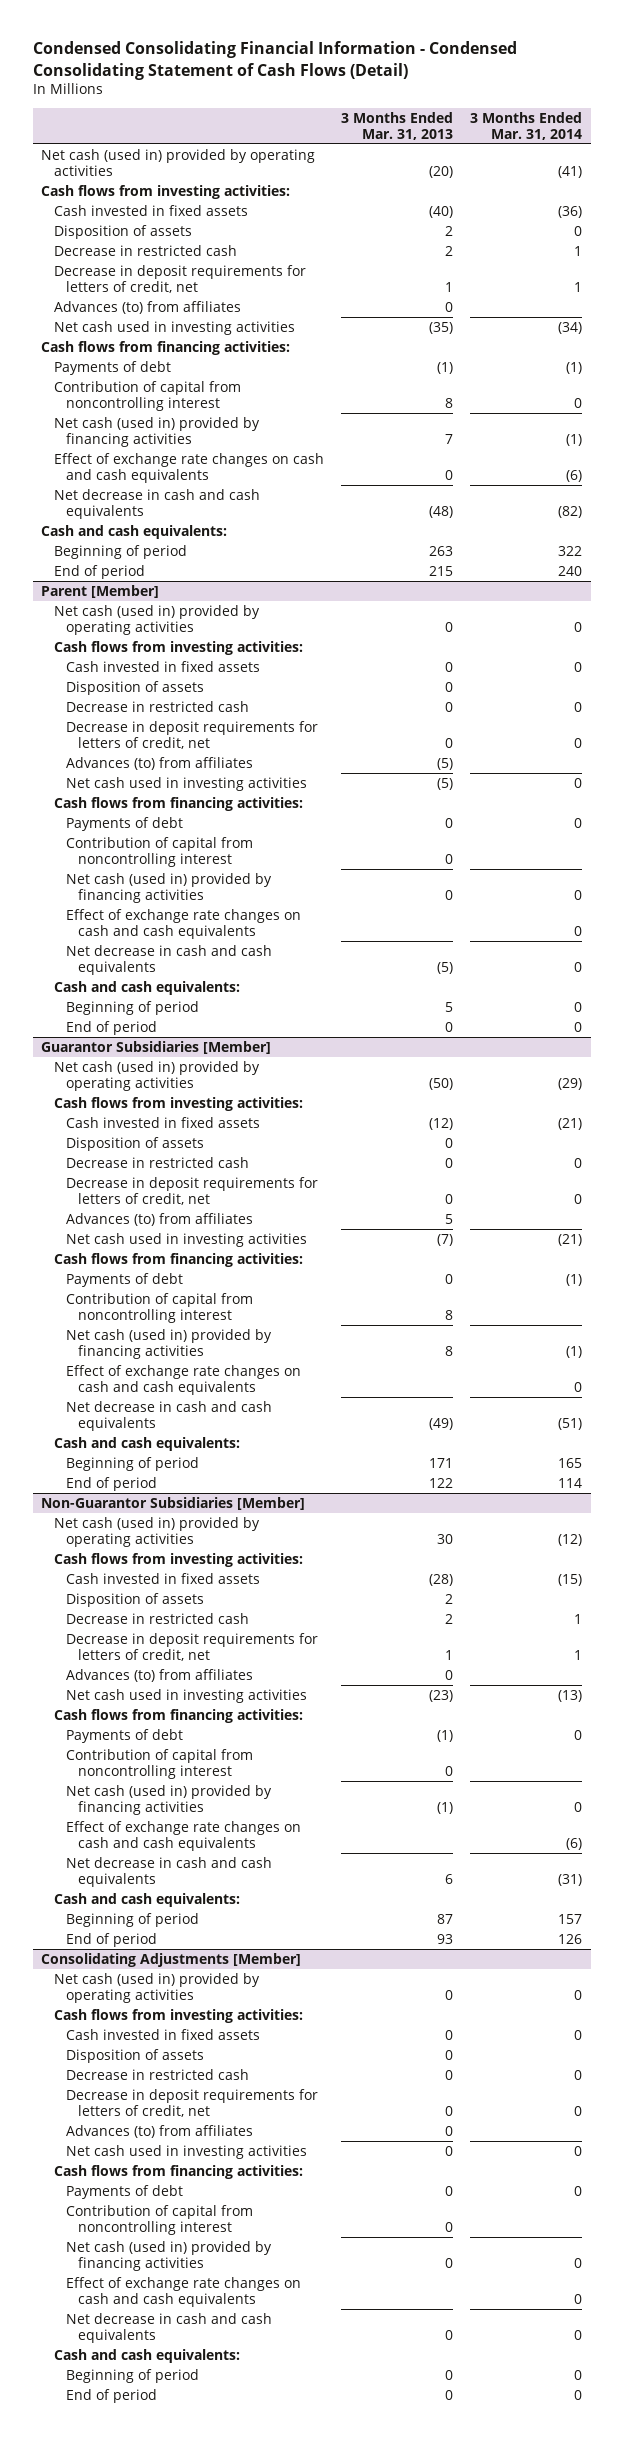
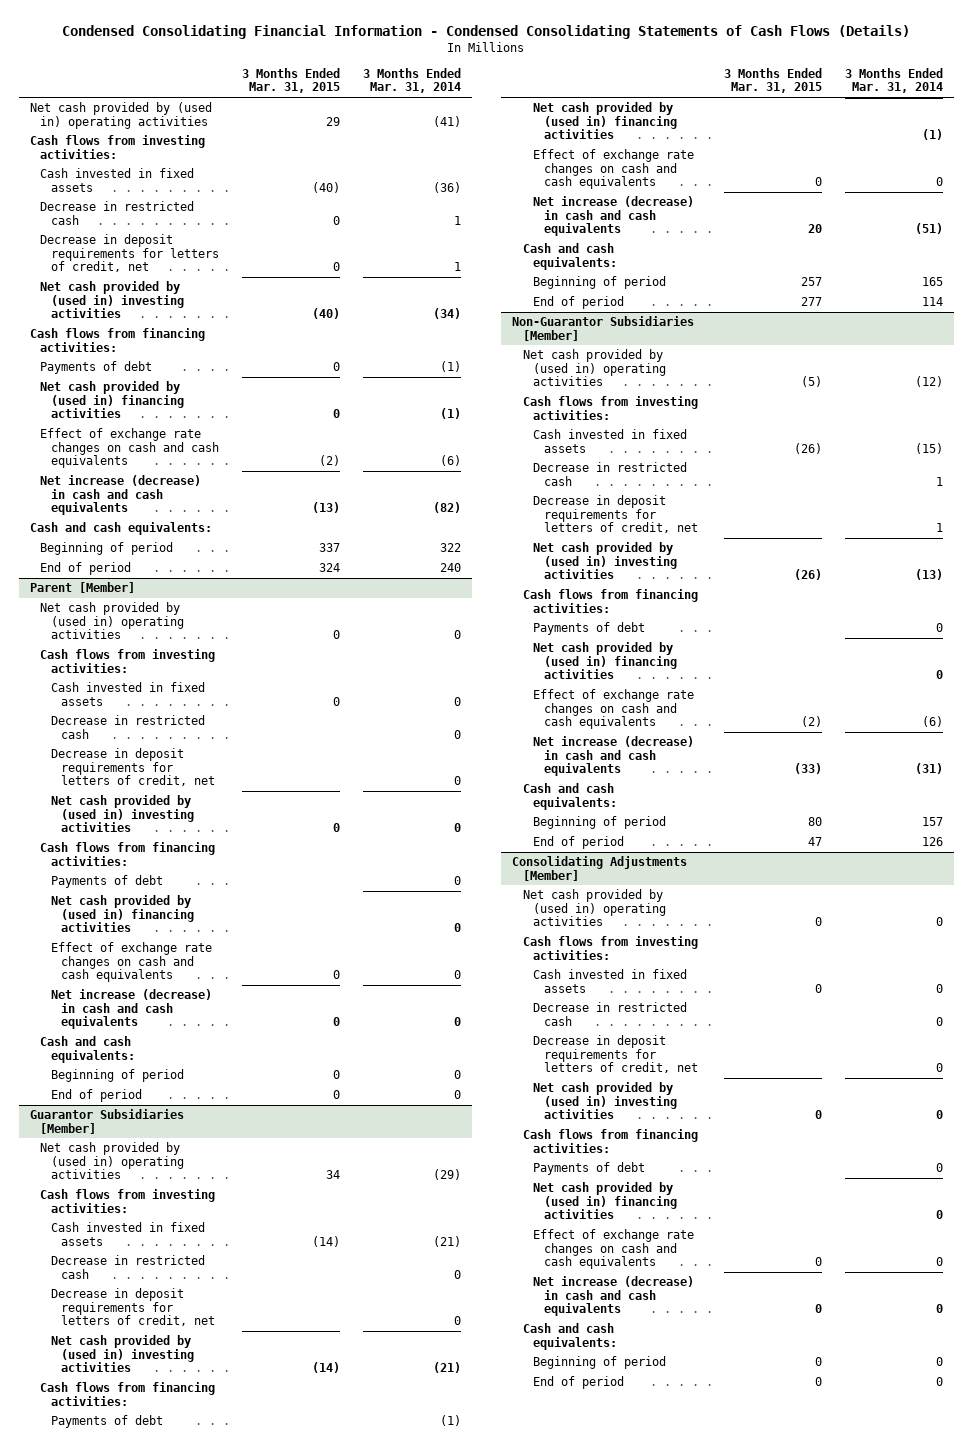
[32,41,517,80] Condensed Consolidating Financial Information - Condensed Consolidating Statement of Cash Flows (Detail) -> [62,25,911,40] Condensed Consolidating Financial Information - Condensed Consolidating Statements of Cash Flows (Details)
[340,111,453,140] 3 Months Ended Mar. 31, 2013 -> none
none -> [241,67,340,94] 3 Months Ended Mar. 31, 2015
[41,148,316,176] Net cash (used in) provided by operating activities -> [29,102,212,129] Net cash provided by (used in) operating activities
[53,224,192,239] Disposition of assets -> none
[53,300,241,314] Advances (to) from affiliates -> none
[53,320,295,335] Net cash used in investing activities -> [40,281,184,319] Net cash provided by (used in) investing activities
[53,380,241,411] Contribution of capital from noncontrolling interest -> none
[53,416,260,447] Net cash (used in) provided by financing activities -> [40,381,184,419] Net cash provided by (used in) financing activities
[53,488,260,519] Net decrease in cash and cash equivalents -> [40,475,202,516] Net increase (decrease) in cash and cash equivalents
[53,604,260,635] Net cash (used in) provided by operating activities -> [40,602,184,640] Net cash provided by (used in) operating activities
[65,680,204,695] Disposition of assets -> none
[65,756,253,770] Advances (to) from affiliates -> none
[65,776,307,791] Net cash used in investing activities -> [50,795,195,833] Net cash provided by (used in) investing activities
[65,836,253,867] Contribution of capital from noncontrolling interest -> none
[65,872,272,903] Net cash (used in) provided by financing activities -> [50,895,195,933] Net cash provided by (used in) financing activities
[65,944,272,975] Net decrease in cash and cash equivalents -> [50,989,212,1030] Net increase (decrease) in cash and cash equivalents
[53,1060,260,1091] Net cash (used in) provided by operating activities -> [40,1142,184,1180] Net cash provided by (used in) operating activities
[65,1136,204,1151] Disposition of assets -> none
[65,1212,253,1226] Advances (to) from affiliates -> none
[65,1232,307,1247] Net cash used in investing activities -> [50,1335,195,1373] Net cash provided by (used in) investing activities
[65,1292,253,1323] Contribution of capital from noncontrolling interest -> none
[65,1328,272,1359] Net cash (used in) provided by financing activities -> [533,102,677,140] Net cash provided by (used in) financing activities
[65,1400,272,1431] Net decrease in cash and cash equivalents -> [533,196,695,237] Net increase (decrease) in cash and cash equivalents
[53,1516,260,1547] Net cash (used in) provided by operating activities -> [522,349,667,387] Net cash provided by (used in) operating activities
[65,1592,204,1607] Disposition of assets -> none
[65,1668,253,1682] Advances (to) from affiliates -> none
[65,1688,307,1703] Net cash used in investing activities -> [533,542,677,580] Net cash provided by (used in) investing activities
[65,1748,253,1779] Contribution of capital from noncontrolling interest -> none
[65,1784,272,1815] Net cash (used in) provided by financing activities -> [533,642,677,680] Net cash provided by (used in) financing activities
[65,1856,272,1887] Net decrease in cash and cash equivalents -> [533,736,695,777] Net increase (decrease) in cash and cash equivalents
[53,1972,260,2003] Net cash (used in) provided by operating activities -> [522,889,667,927] Net cash provided by (used in) operating activities
[65,2048,204,2063] Disposition of assets -> none
[65,2124,253,2138] Advances (to) from affiliates -> none
[65,2144,307,2159] Net cash used in investing activities -> [533,1082,677,1120] Net cash provided by (used in) investing activities
[65,2204,253,2235] Contribution of capital from noncontrolling interest -> none
[65,2240,272,2271] Net cash (used in) provided by financing activities -> [533,1182,677,1220] Net cash provided by (used in) financing activities
[65,2312,272,2343] Net decrease in cash and cash equivalents -> [533,1276,695,1317] Net increase (decrease) in cash and cash equivalents

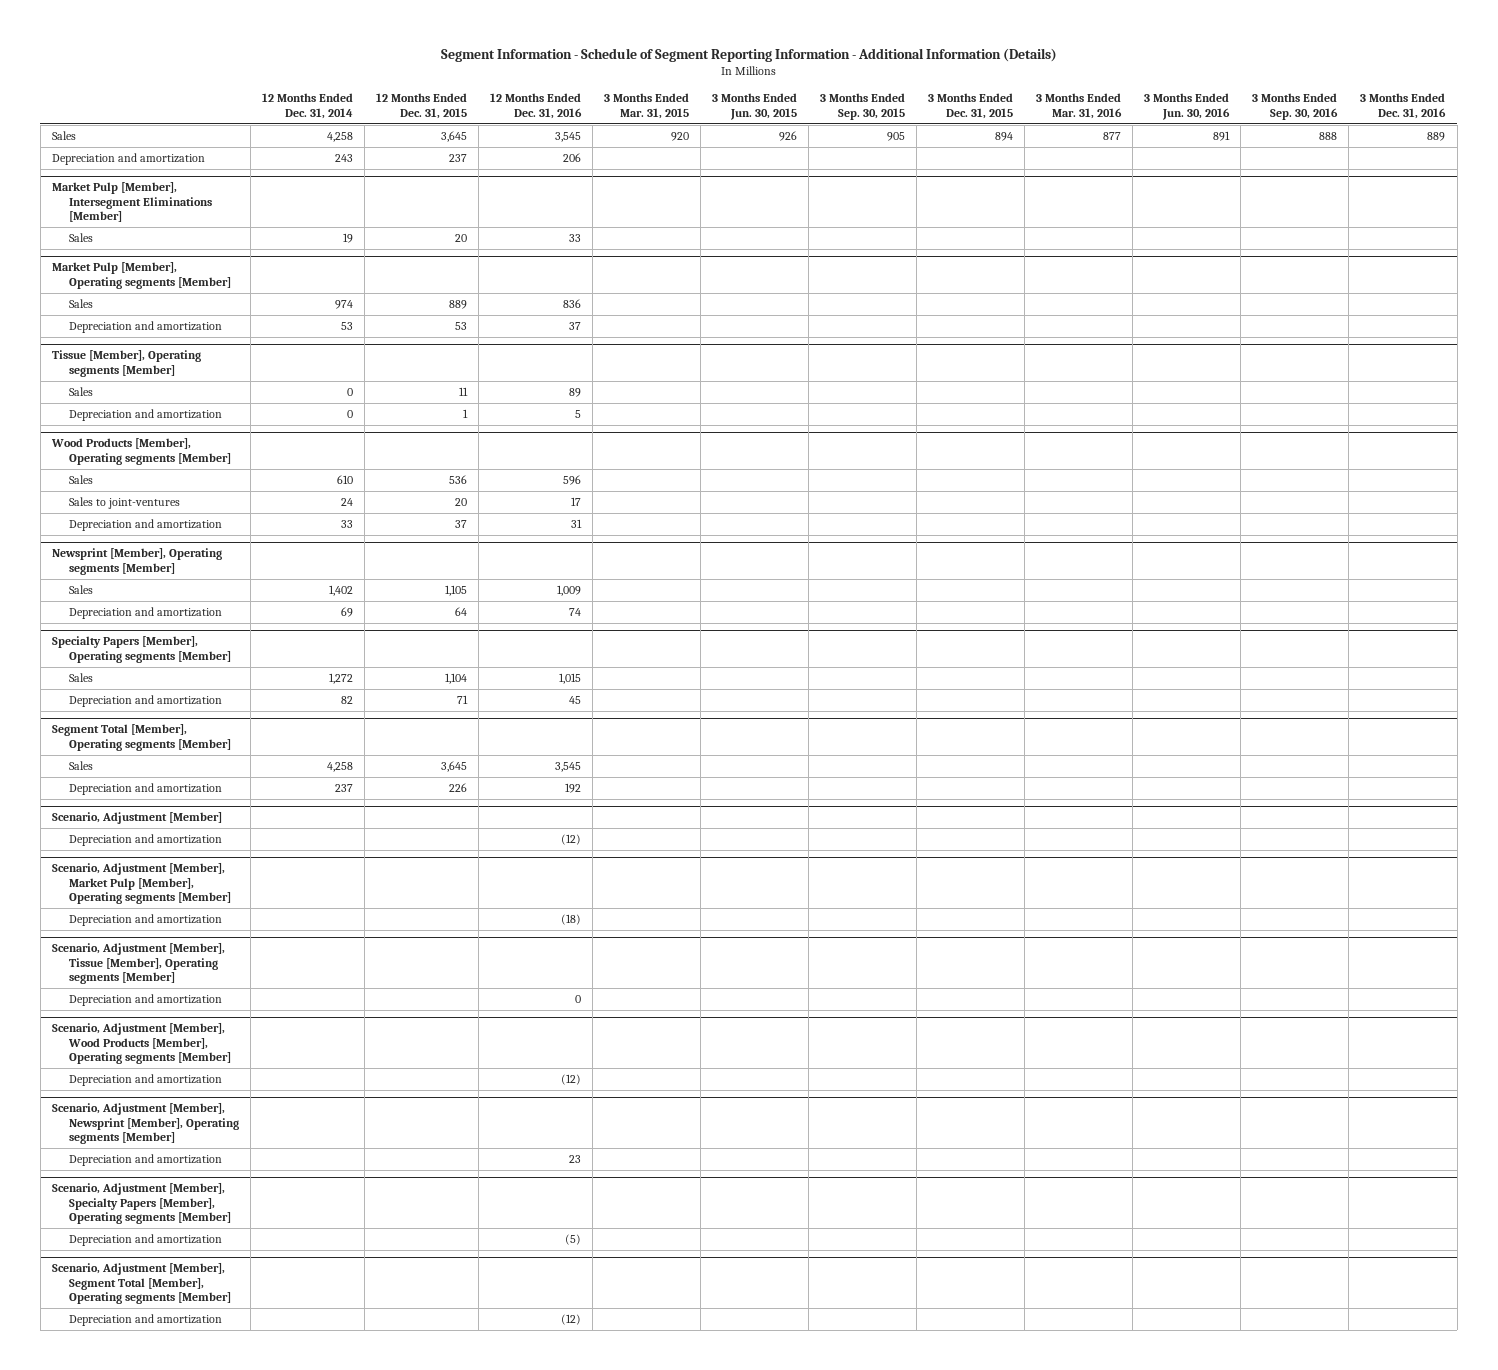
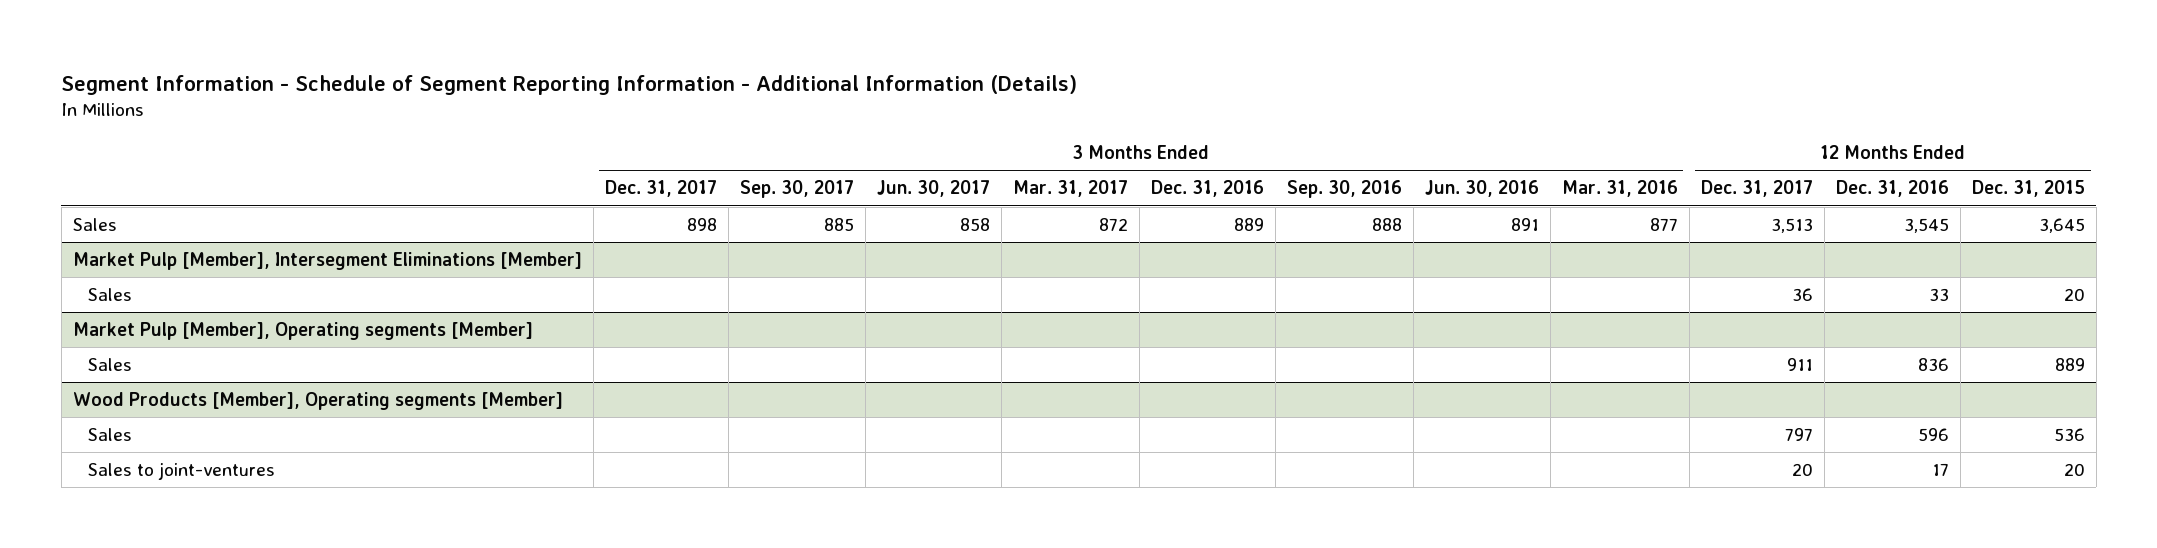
[261,93,353,119] 12 Months Ended Dec. 31, 2014 -> none
[604,93,690,119] 3 Months Ended Mar. 31, 2015 -> none
[712,93,798,120] 3 Months Ended Jun. 30, 2015 -> none
[820,93,906,120] 3 Months Ended Sep. 30, 2015 -> none
[928,93,1014,119] 3 Months Ended Dec. 31, 2015 -> none
none -> [604,180,717,198] Dec. 31, 2017
none -> [739,180,854,199] Sep. 30, 2017
none -> [876,180,990,198] Jun. 30, 2017
none -> [1012,180,1128,198] Mar. 31, 2017
none -> [1700,180,1813,198] Dec. 31, 2017
[52,153,206,166] Depreciation and amortization -> none
[68,321,222,334] Depreciation and amortization -> none
[52,350,202,377] Tissue [Member], Operating segments [Member] -> none
[68,387,93,397] Sales -> none
[68,409,222,422] Depreciation and amortization -> none
[68,519,222,532] Depreciation and amortization -> none
[52,548,223,575] Newsprint [Member], Operating segments [Member] -> none
[68,585,93,595] Sales -> none
[68,607,222,620] Depreciation and amortization -> none
[52,636,231,663] Specialty Papers [Member], Operating segments [Member] -> none
[68,673,93,683] Sales -> none
[68,695,222,708] Depreciation and amortization -> none
[52,724,231,751] Segment Total [Member], Operating segments [Member] -> none
[68,761,93,771] Sales -> none
[68,783,222,796] Depreciation and amortization -> none
[52,812,223,825] Scenario, Adjustment [Member] -> none
[68,834,222,847] Depreciation and amortization -> none
[52,863,231,905] Scenario, Adjustment [Member], Market Pulp [Member], Operating segments [Member] -> none
[68,914,222,927] Depreciation and amortization -> none
[52,943,226,985] Scenario, Adjustment [Member], Tissue [Member], Operating segments [Member] -> none
[68,994,222,1007] Depreciation and amortization -> none
[52,1023,231,1065] Scenario, Adjustment [Member], Wood Products [Member], Operating segments [Member] -> none
[68,1074,222,1087] Depreciation and amortization -> none
[52,1103,239,1145] Scenario, Adjustment [Member], Newsprint [Member], Operating segments [Member] -> none
[68,1154,222,1167] Depreciation and amortization -> none
[52,1183,231,1225] Scenario, Adjustment [Member], Specialty Papers [Member], Operating segments [Member] -> none
[68,1234,222,1247] Depreciation and amortization -> none
[52,1263,231,1305] Scenario, Adjustment [Member], Segment Total [Member], Operating segments [Member] -> none
[68,1314,222,1327] Depreciation and amortization -> none

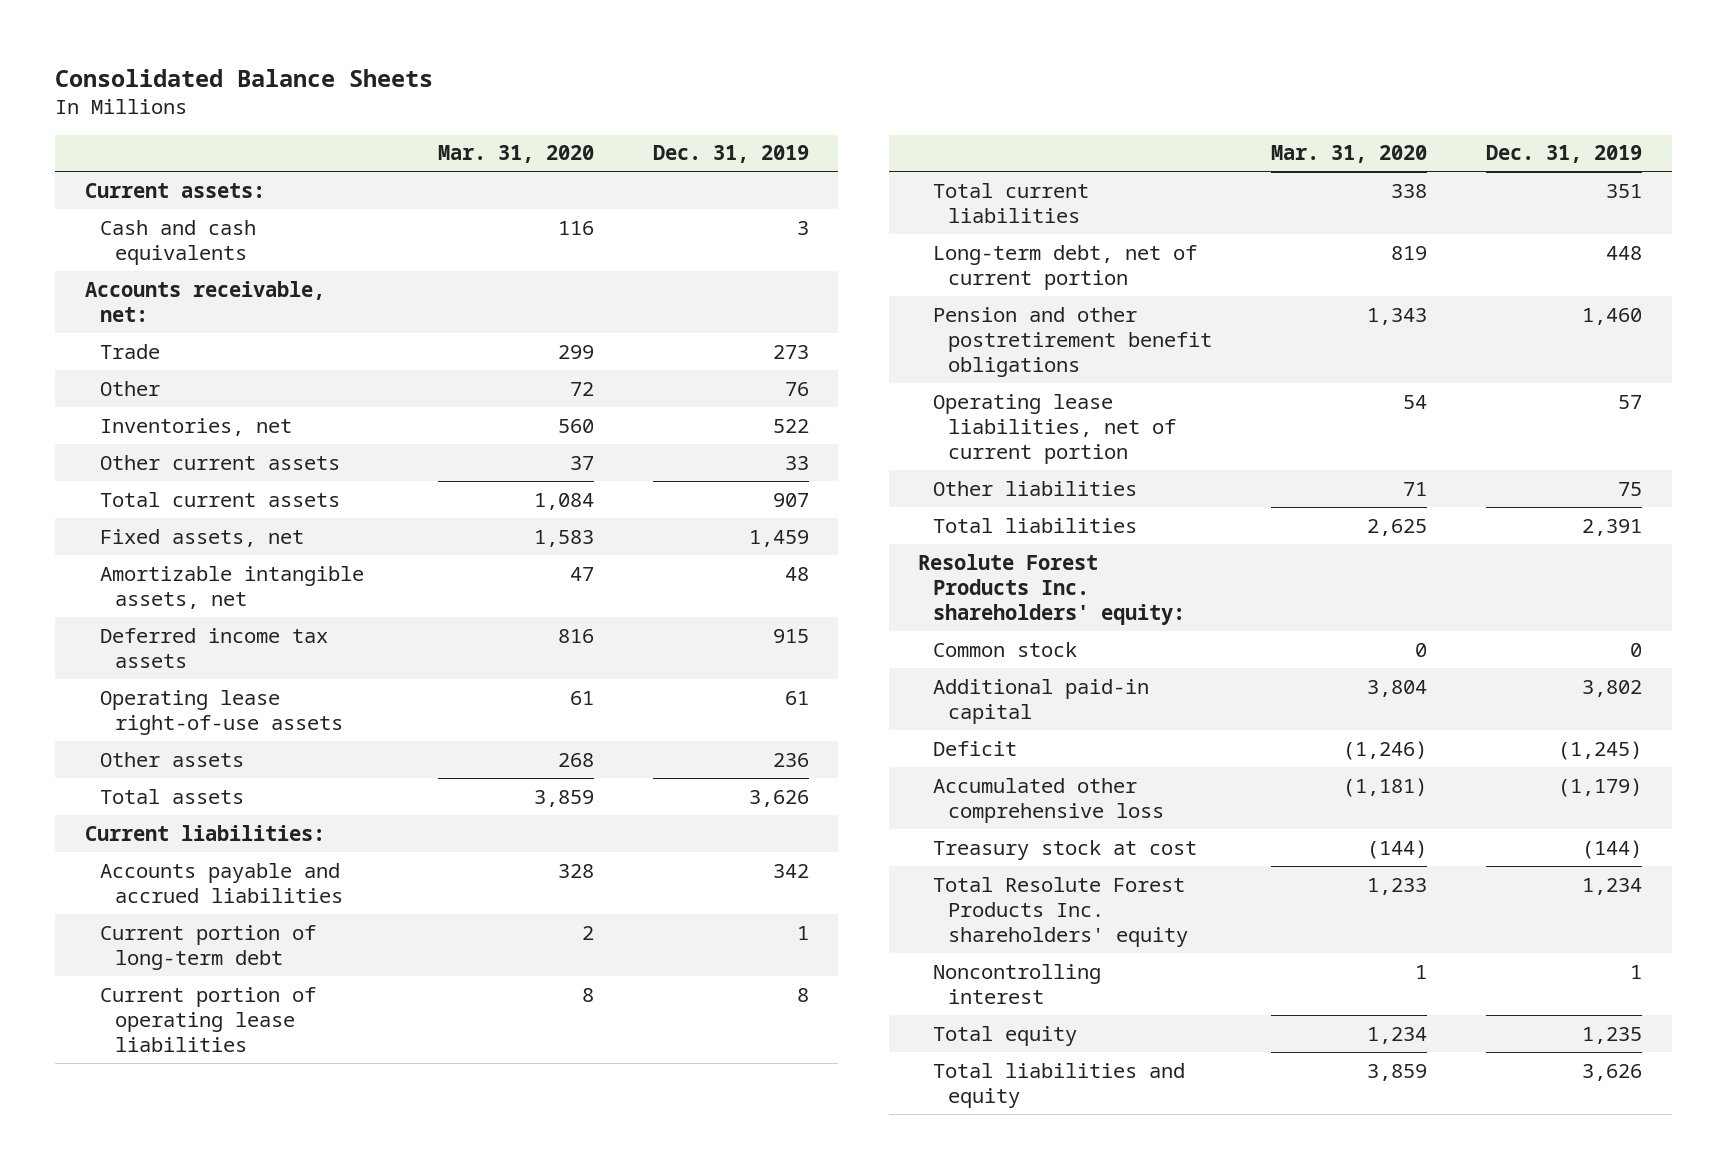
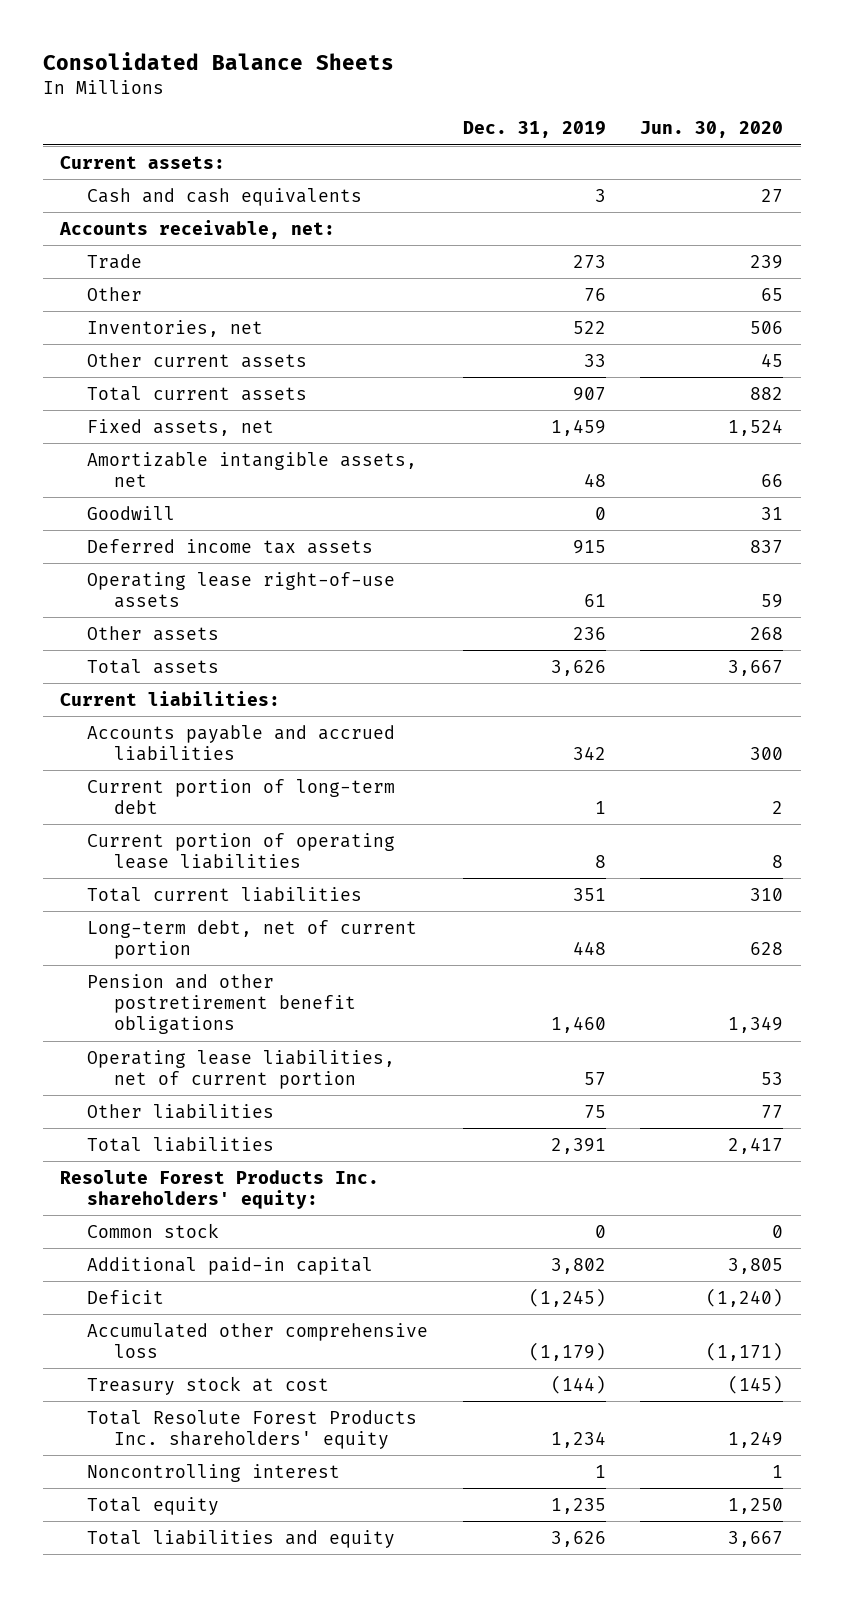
[437,145,594,164] Mar. 31, 2020 -> none
none -> [640,121,784,139] Jun. 30, 2020
none -> [87,505,176,520] Goodwill

